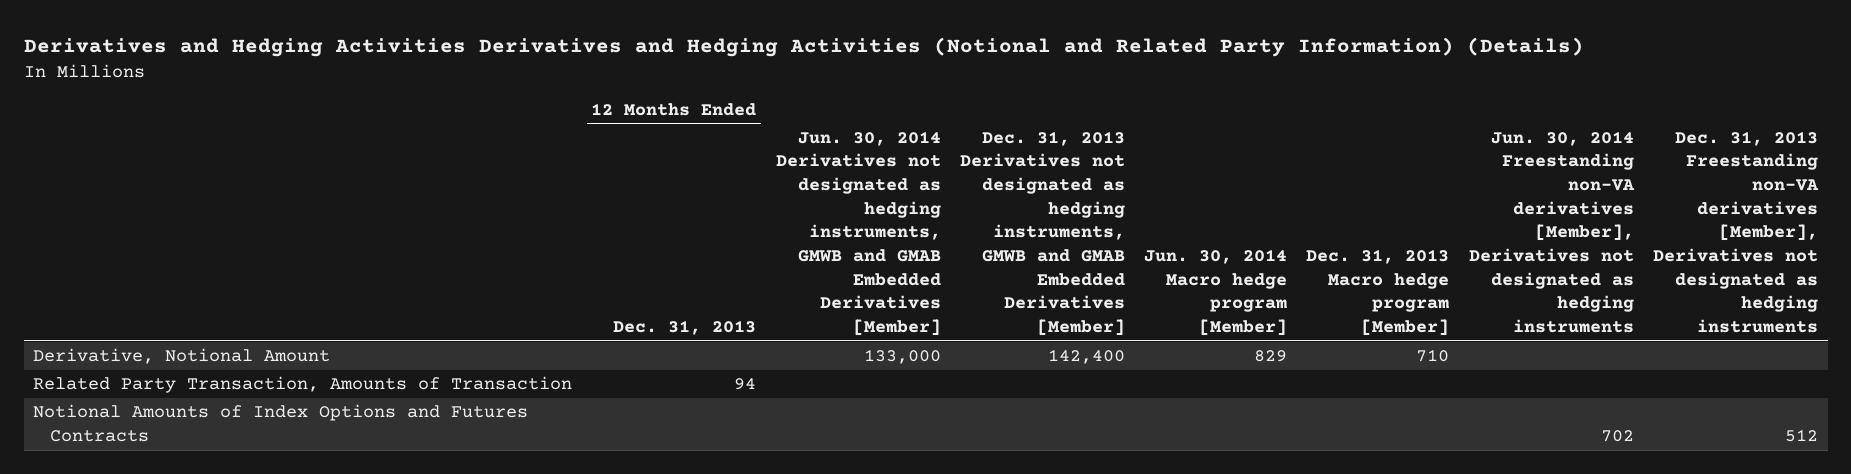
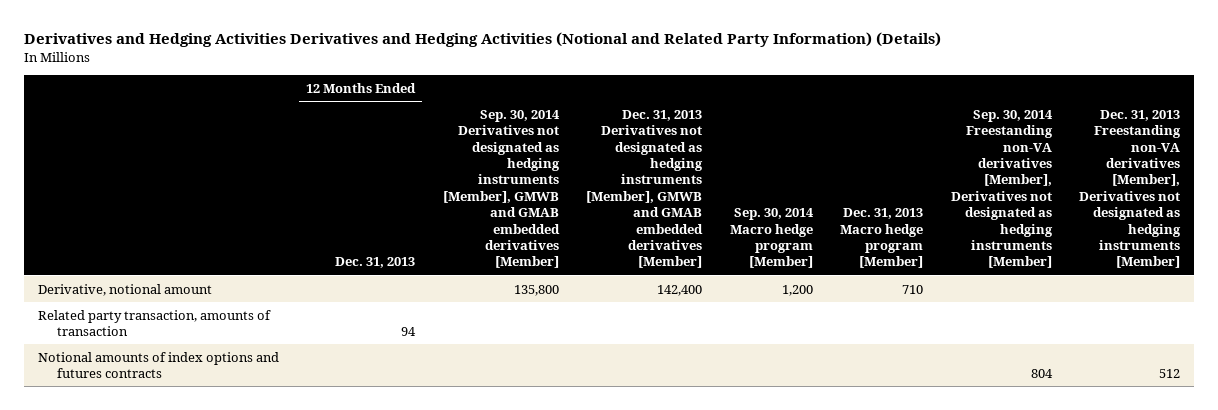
[775,130,941,336] Jun. 30, 2014 Derivatives not designated as hedging instruments, GMWB and GMAB Embedded Derivatives [Member] -> none
[959,130,1125,336] Dec. 31, 2013 Derivatives not designated as hedging instruments, GMWB and GMAB Embedded Derivatives [Member] -> none
[1144,248,1288,336] Jun. 30, 2014 Macro hedge program [Member] -> none
[1468,130,1635,333] Jun. 30, 2014 Freestanding non-VA derivatives [Member], Derivatives not designated as hedging instruments -> none
[1652,130,1819,333] Dec. 31, 2013 Freestanding non-VA derivatives [Member], Derivatives not designated as hedging instruments -> none
none -> [442,110,560,269] Sep. 30, 2014 Derivatives not designated as hedging instruments [Member], GMWB and GMAB embedded derivatives [Member]
none -> [586,110,704,269] Dec. 31, 2013 Derivatives not designated as hedging instruments [Member], GMWB and GMAB embedded derivatives [Member]
none -> [729,208,814,269] Sep. 30, 2014 Macro hedge program [Member]
none -> [950,110,1053,269] Sep. 30, 2014 Freestanding non-VA derivatives [Member], Derivatives not designated as hedging instruments [Member]
none -> [1079,110,1182,269] Dec. 31, 2013 Freestanding non-VA derivatives [Member], Derivatives not designated as hedging instruments [Member]
[33,348,331,365] Derivative, Notional Amount -> [37,283,212,296] Derivative, notional amount
[33,376,573,394] Related Party Transaction, Amounts of Transaction -> [37,309,271,337] Related party transaction, amounts of transaction
[33,404,529,443] Notional Amounts of Index Options and Futures Contracts -> [37,351,279,379] Notional amounts of index options and futures contracts

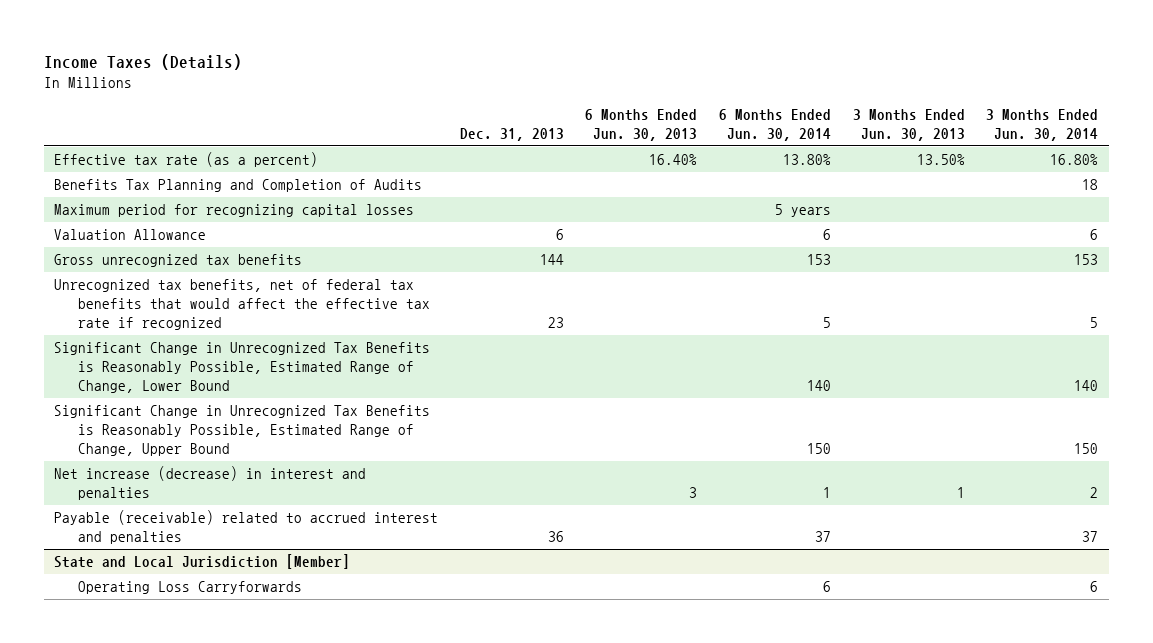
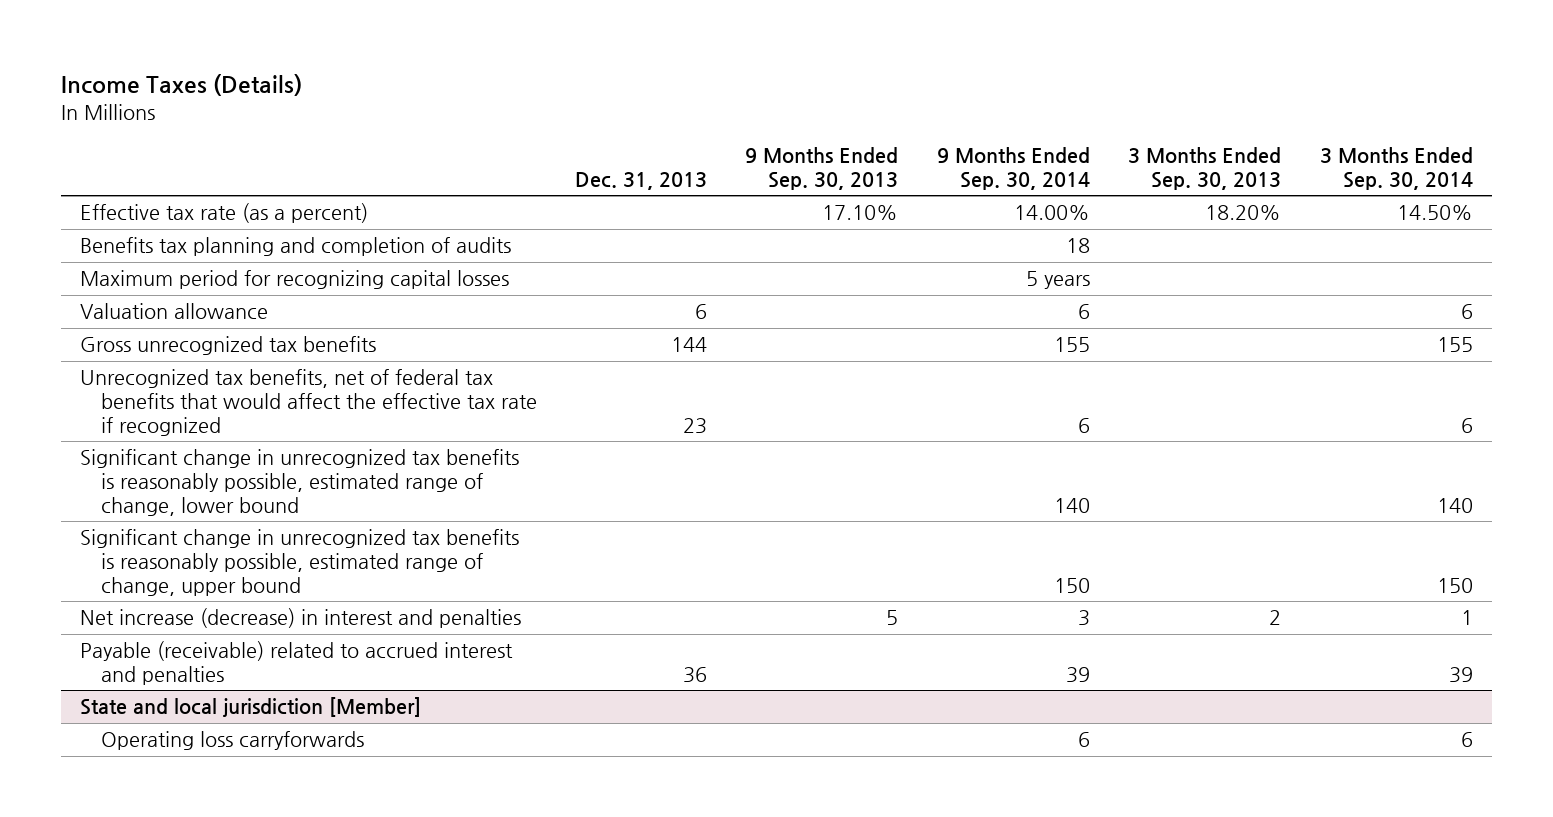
[585,108,698,141] 6 Months Ended Jun. 30, 2013 -> none
[719,108,832,141] 6 Months Ended Jun. 30, 2014 -> none
[852,108,965,141] 3 Months Ended Jun. 30, 2013 -> none
[986,108,1099,141] 3 Months Ended Jun. 30, 2014 -> none
none -> [745,147,899,190] 9 Months Ended Sep. 30, 2013
none -> [936,147,1090,190] 9 Months Ended Sep. 30, 2014
none -> [1128,147,1282,190] 3 Months Ended Sep. 30, 2013
none -> [1319,147,1473,190] 3 Months Ended Sep. 30, 2014
[54,179,423,193] Benefits Tax Planning and Completion of Audits -> [79,237,511,257] Benefits tax planning and completion of audits
[54,229,207,241] Valuation Allowance -> [79,303,268,320] Valuation allowance
[54,342,431,394] Significant Change in Unrecognized Tax Benefits is Reasonably Possible, Estimated Range of Change, Lower Bound -> [79,449,519,516] Significant change in unrecognized tax benefits is reasonably possible, estimated range of change, lower bound
[54,405,431,457] Significant Change in Unrecognized Tax Benefits is Reasonably Possible, Estimated Range of Change, Upper Bound -> [79,529,519,596] Significant change in unrecognized tax benefits is reasonably possible, estimated range of change, upper bound
[54,554,351,570] State and Local Jurisdiction [Member] -> [79,697,421,718] State and local jurisdiction [Member]
[78,581,303,595] Operating Loss Carryforwards -> [100,731,364,751] Operating loss carryforwards

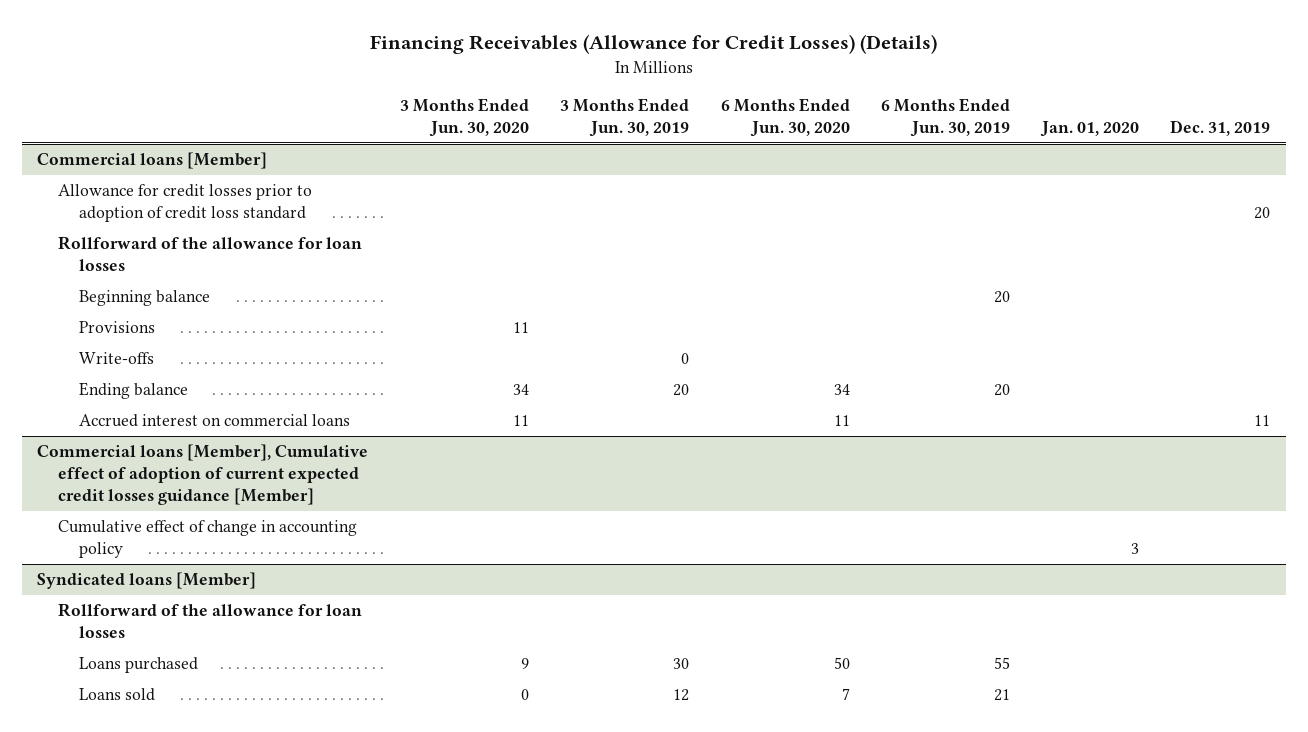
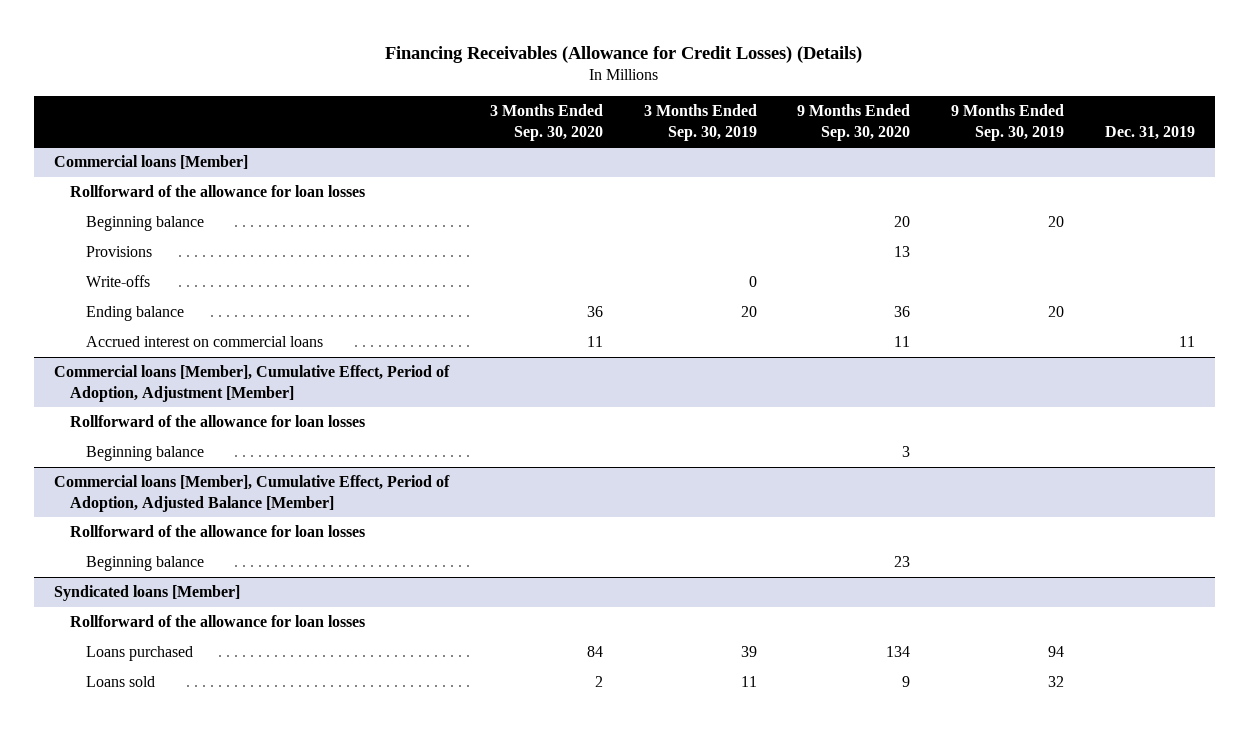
[399,98,529,138] 3 Months Ended Jun. 30, 2020 -> none
[560,98,690,138] 3 Months Ended Jun. 30, 2019 -> none
[720,98,850,138] 6 Months Ended Jun. 30, 2020 -> none
[881,98,1011,138] 6 Months Ended Jun. 30, 2019 -> none
[1039,121,1139,138] Jan. 01, 2020 -> none
none -> [489,104,603,141] 3 Months Ended Sep. 30, 2020
none -> [643,104,757,141] 3 Months Ended Sep. 30, 2019
none -> [797,104,911,141] 9 Months Ended Sep. 30, 2020
none -> [951,104,1065,141] 9 Months Ended Sep. 30, 2019
[58,184,313,223] Allowance for credit losses prior to adoption of credit loss standard -> none
[37,444,369,505] Commercial loans [Member], Cumulative effect of adoption of current expected credit losses guidance [Member] -> none
[58,520,358,559] Cumulative effect of change in accounting policy -> none
none -> [54,365,451,402] Commercial loans [Member], Cumulative Effect, Period of Adoption, Adjustment [Member]
none -> [70,415,366,428] Rollforward of the allowance for loan losses
none -> [86,446,205,462] Beginning balance
none -> [54,475,451,512] Commercial loans [Member], Cumulative Effect, Period of Adoption, Adjusted Balance [Member]
none -> [70,525,366,538] Rollforward of the allowance for loan losses
none -> [86,556,205,572] Beginning balance

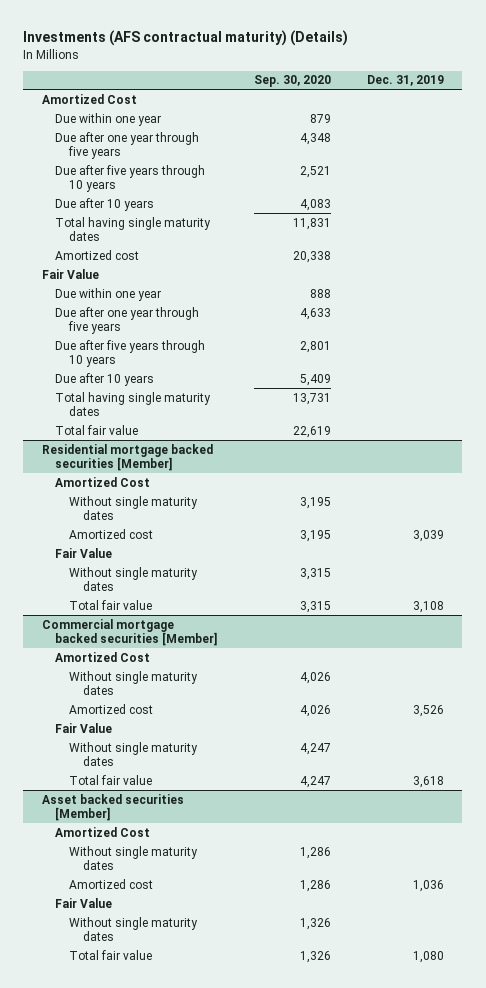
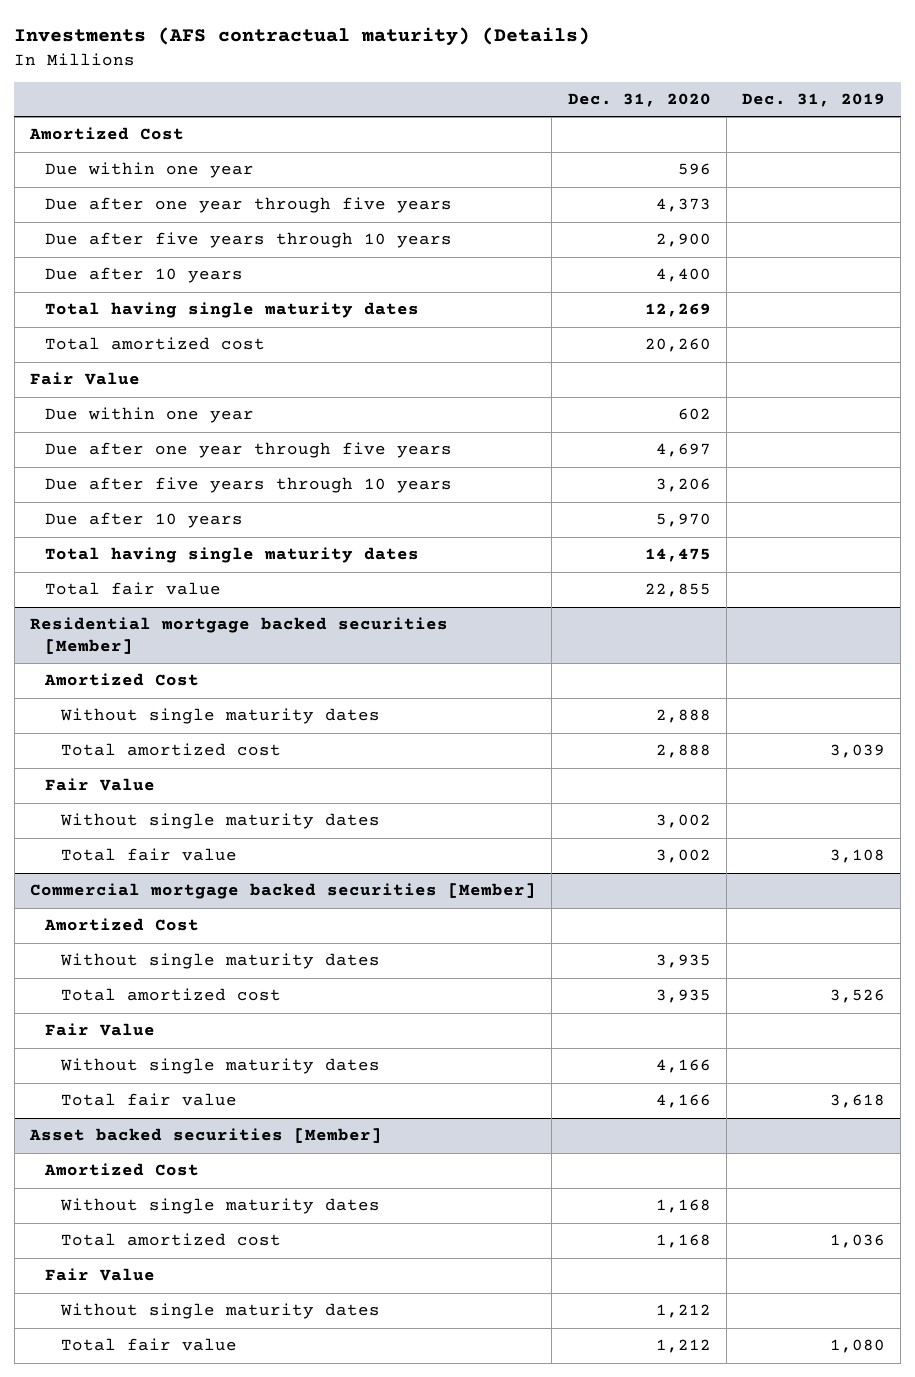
[253,75,331,88] Sep. 30, 2020 -> none
none -> [567,93,711,108] Dec. 31, 2020
[55,249,140,260] Amortized cost -> [45,337,266,351] Total amortized cost
[68,528,153,539] Amortized cost -> [60,743,281,757] Total amortized cost
[68,703,153,714] Amortized cost -> [60,988,281,1002] Total amortized cost
[68,878,153,889] Amortized cost -> [60,1233,281,1247] Total amortized cost

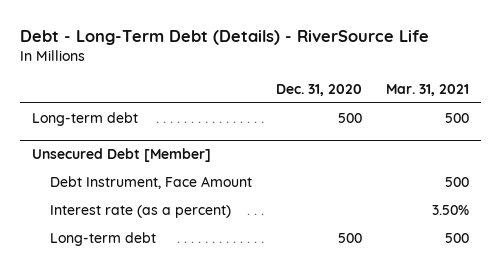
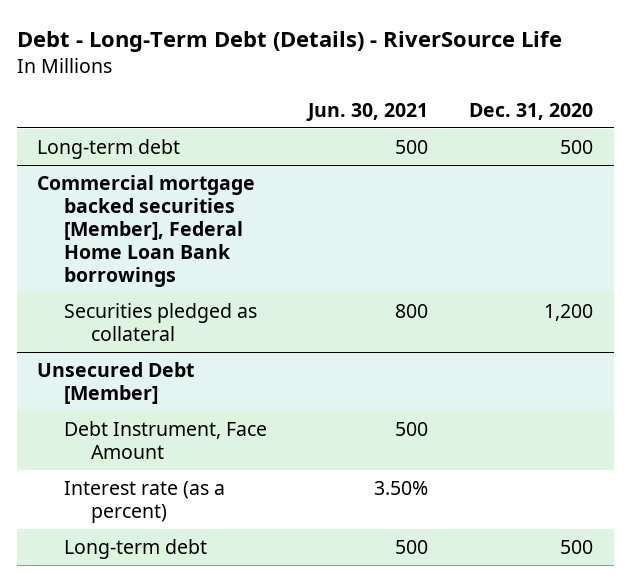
[386,83,470,96] Mar. 31, 2021 -> none
none -> [306,102,429,121] Jun. 30, 2021
none -> [37,174,256,287] Commercial mortgage backed securities [Member], Federal Home Loan Bank borrowings
none -> [64,302,258,341] Securities pledged as collateral

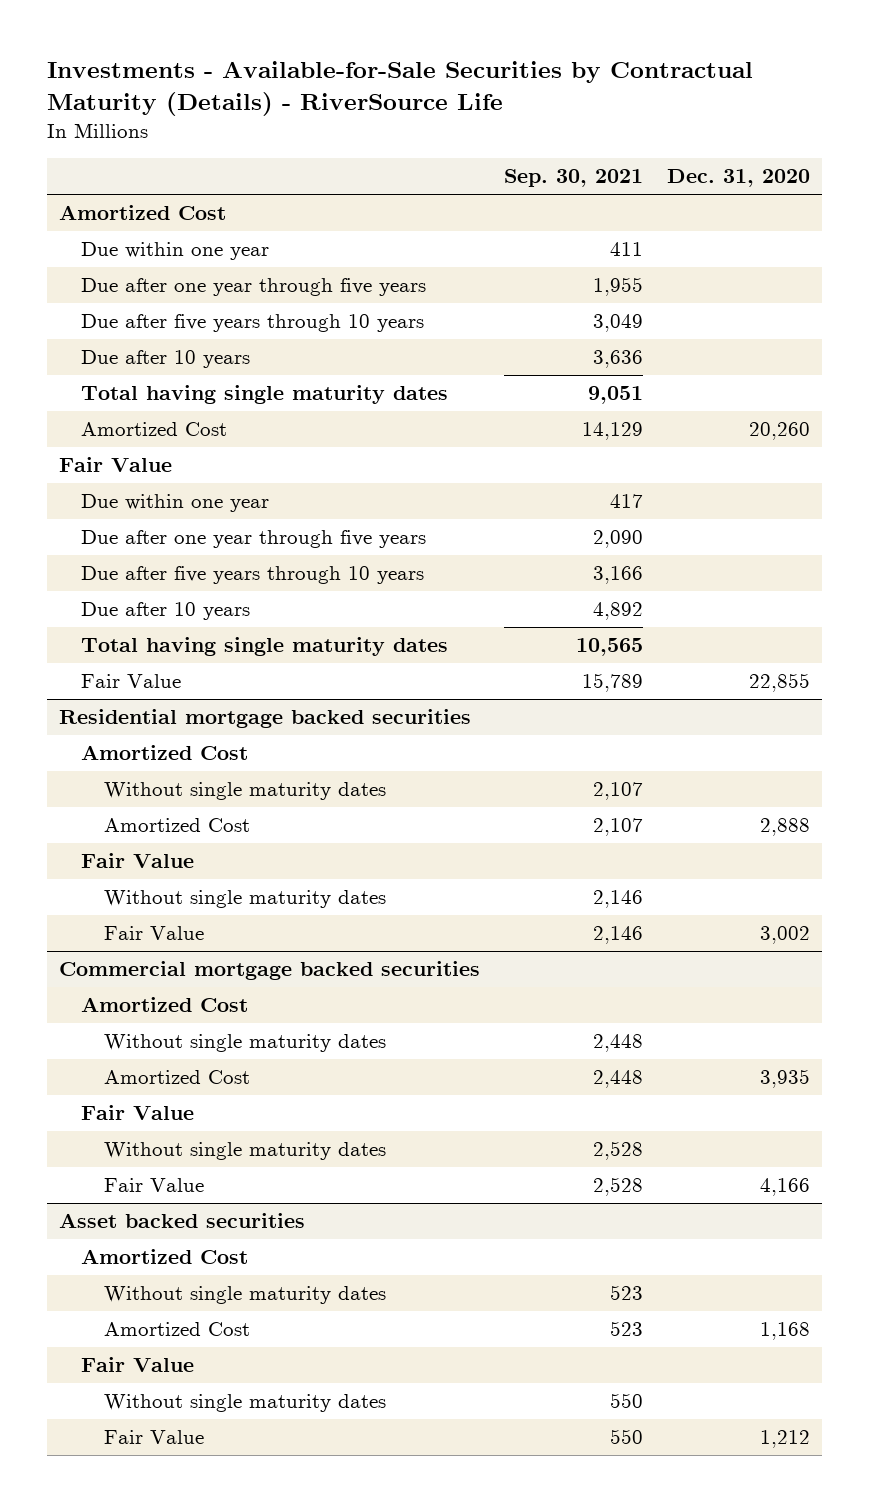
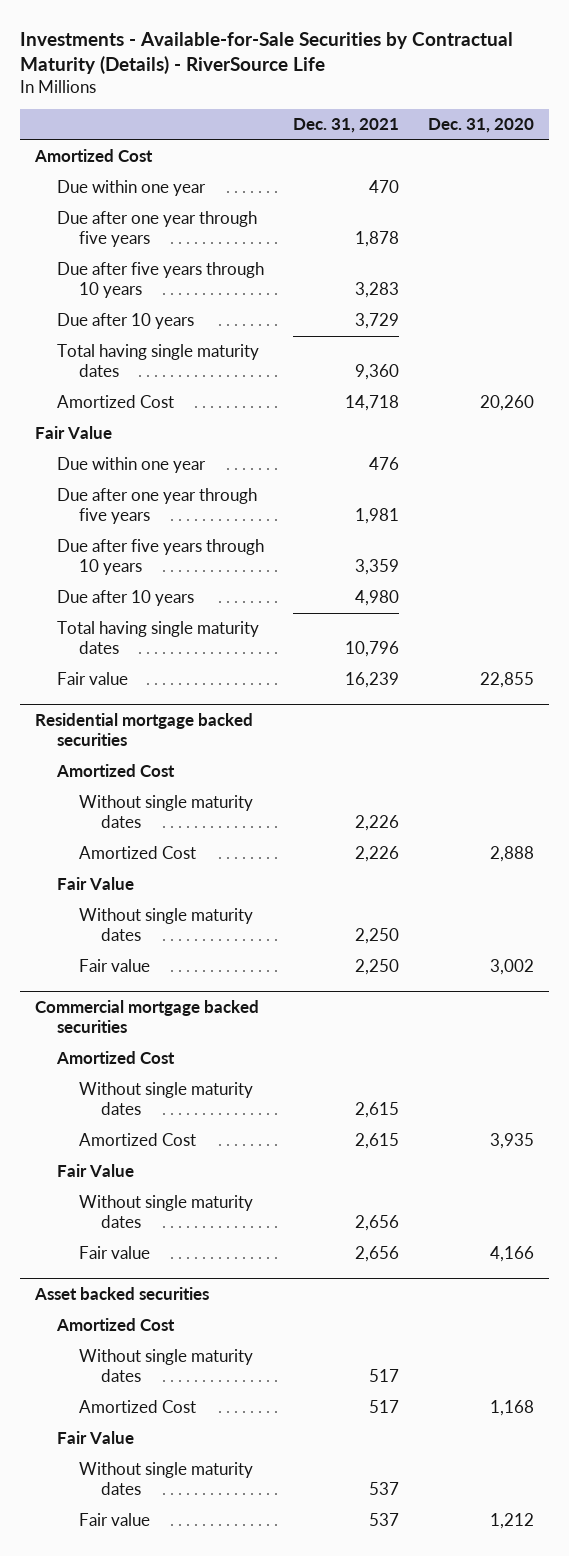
[504,169,644,188] Sep. 30, 2021 -> none
none -> [292,118,399,134] Dec. 31, 2021
[81,674,182,689] Fair Value -> [56,672,128,686] Fair value
[104,926,205,941] Fair Value -> [78,959,150,973] Fair value
[104,1178,205,1193] Fair Value -> [78,1246,150,1260] Fair value
[104,1430,205,1445] Fair Value -> [78,1513,150,1527] Fair value

